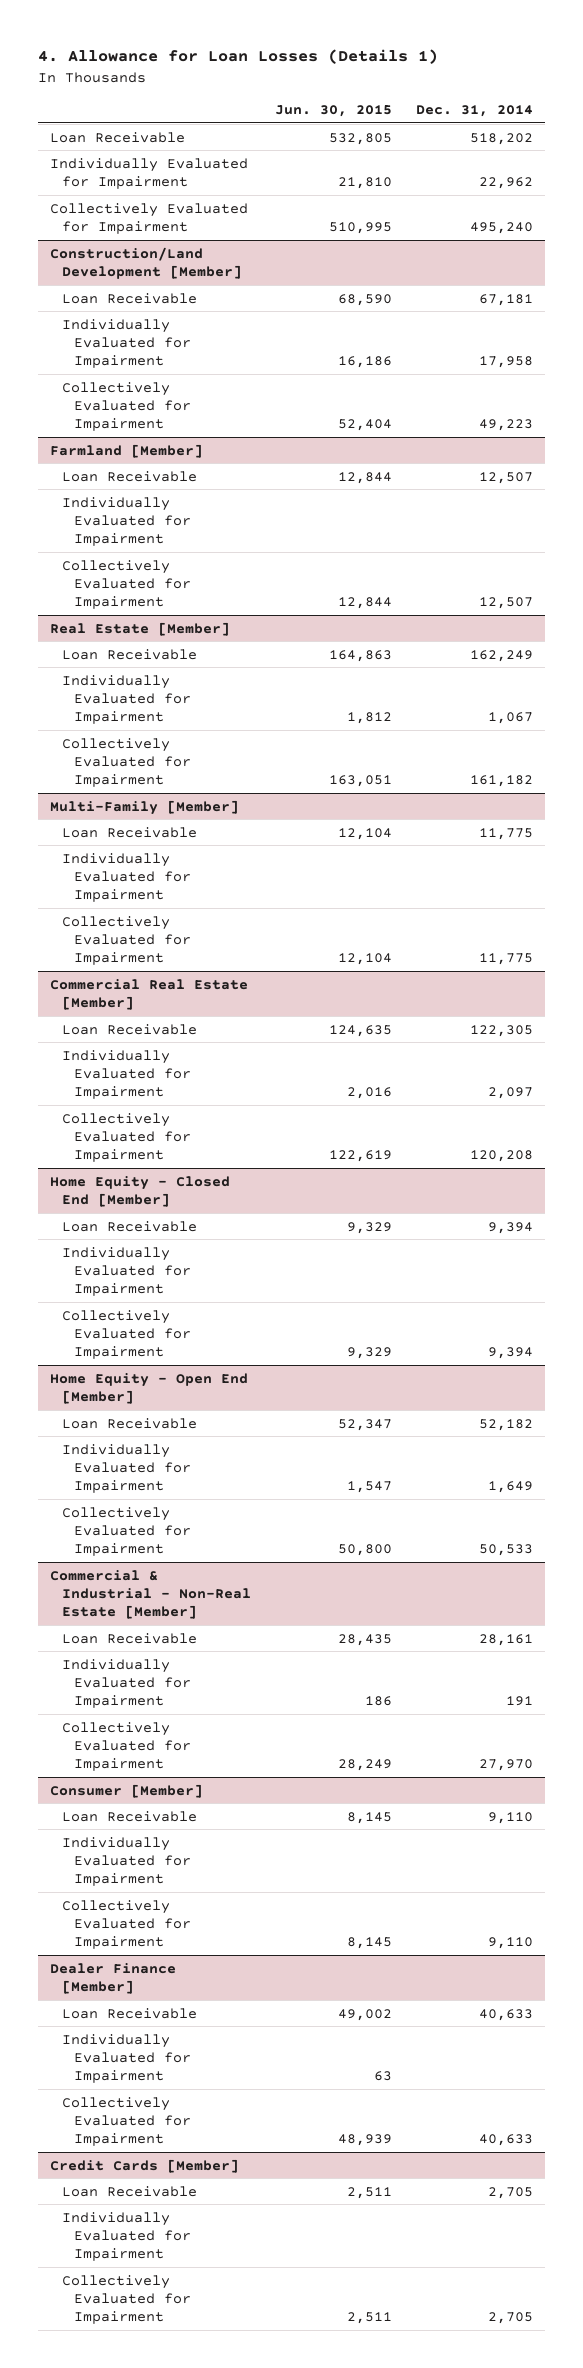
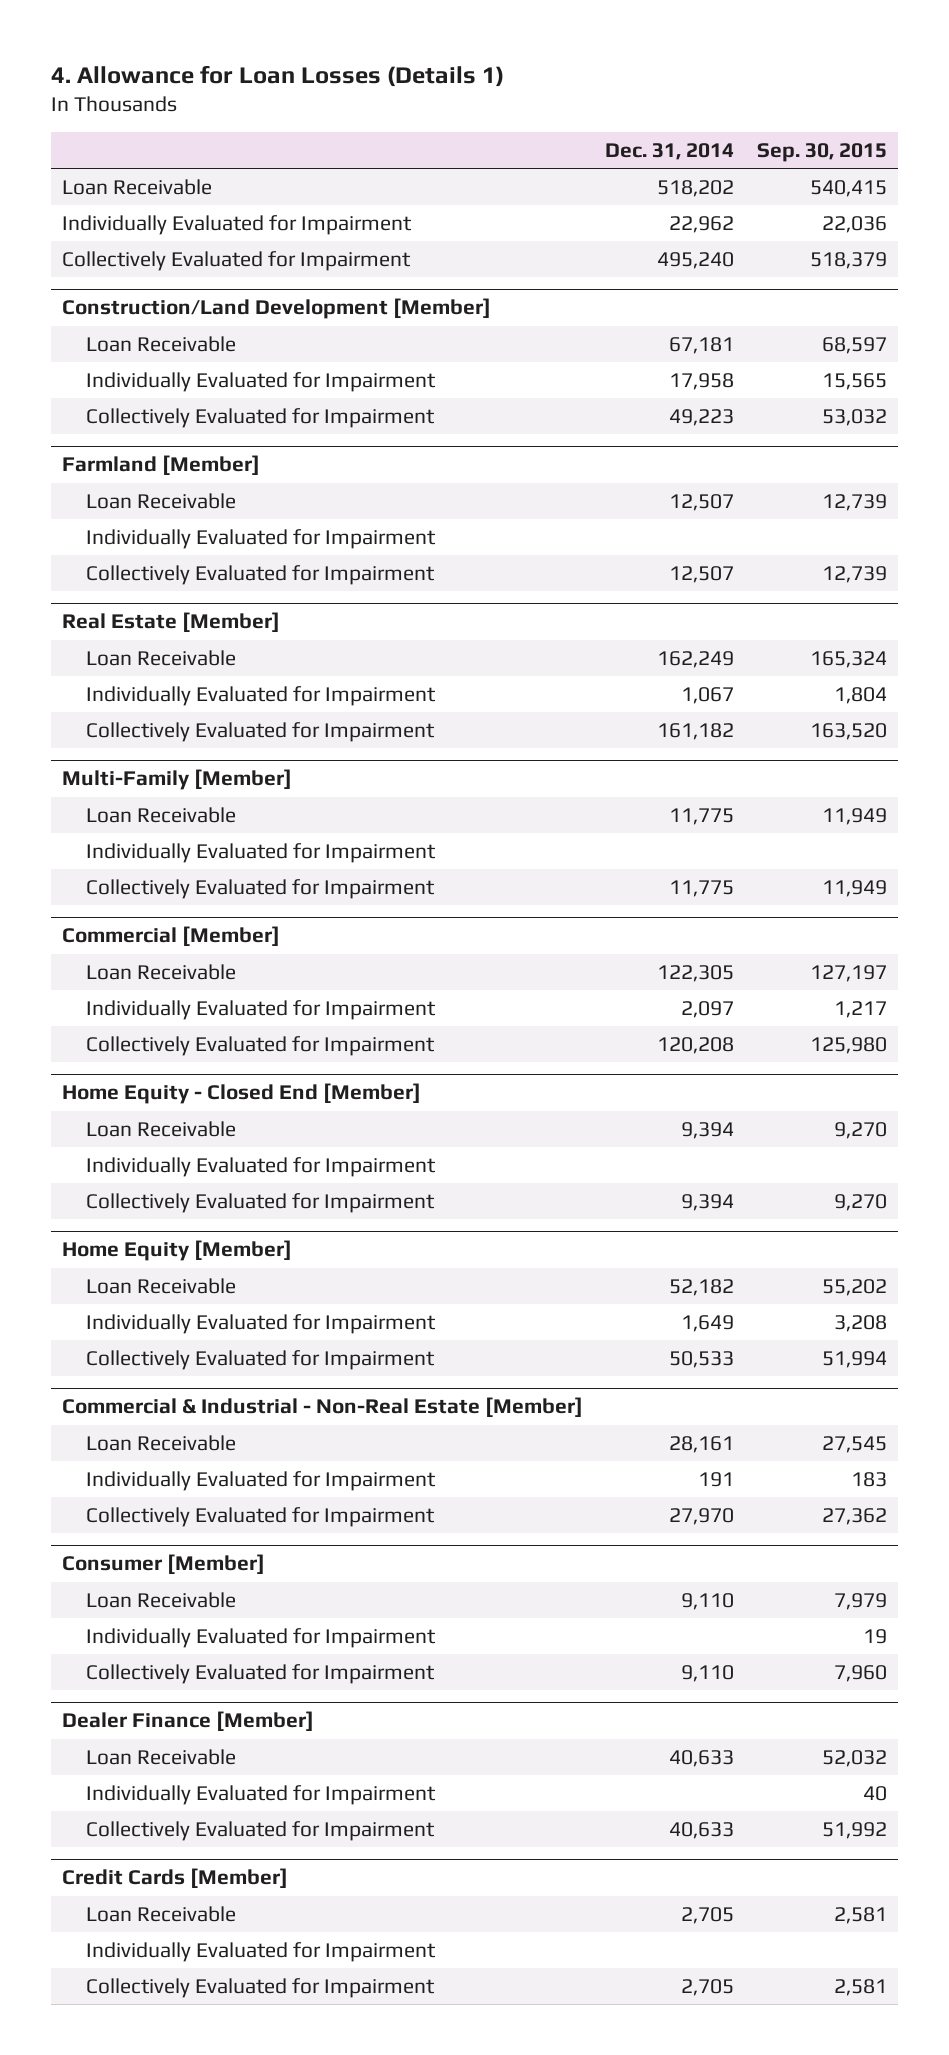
[275,105,393,118] Jun. 30, 2015 -> none
none -> [756,142,887,162] Sep. 30, 2015
[50,978,249,1010] Commercial Real Estate [Member] -> [62,926,281,947] Commercial [Member]
[50,1372,249,1404] Home Equity - Open End [Member] -> [62,1240,293,1262] Home Equity [Member]

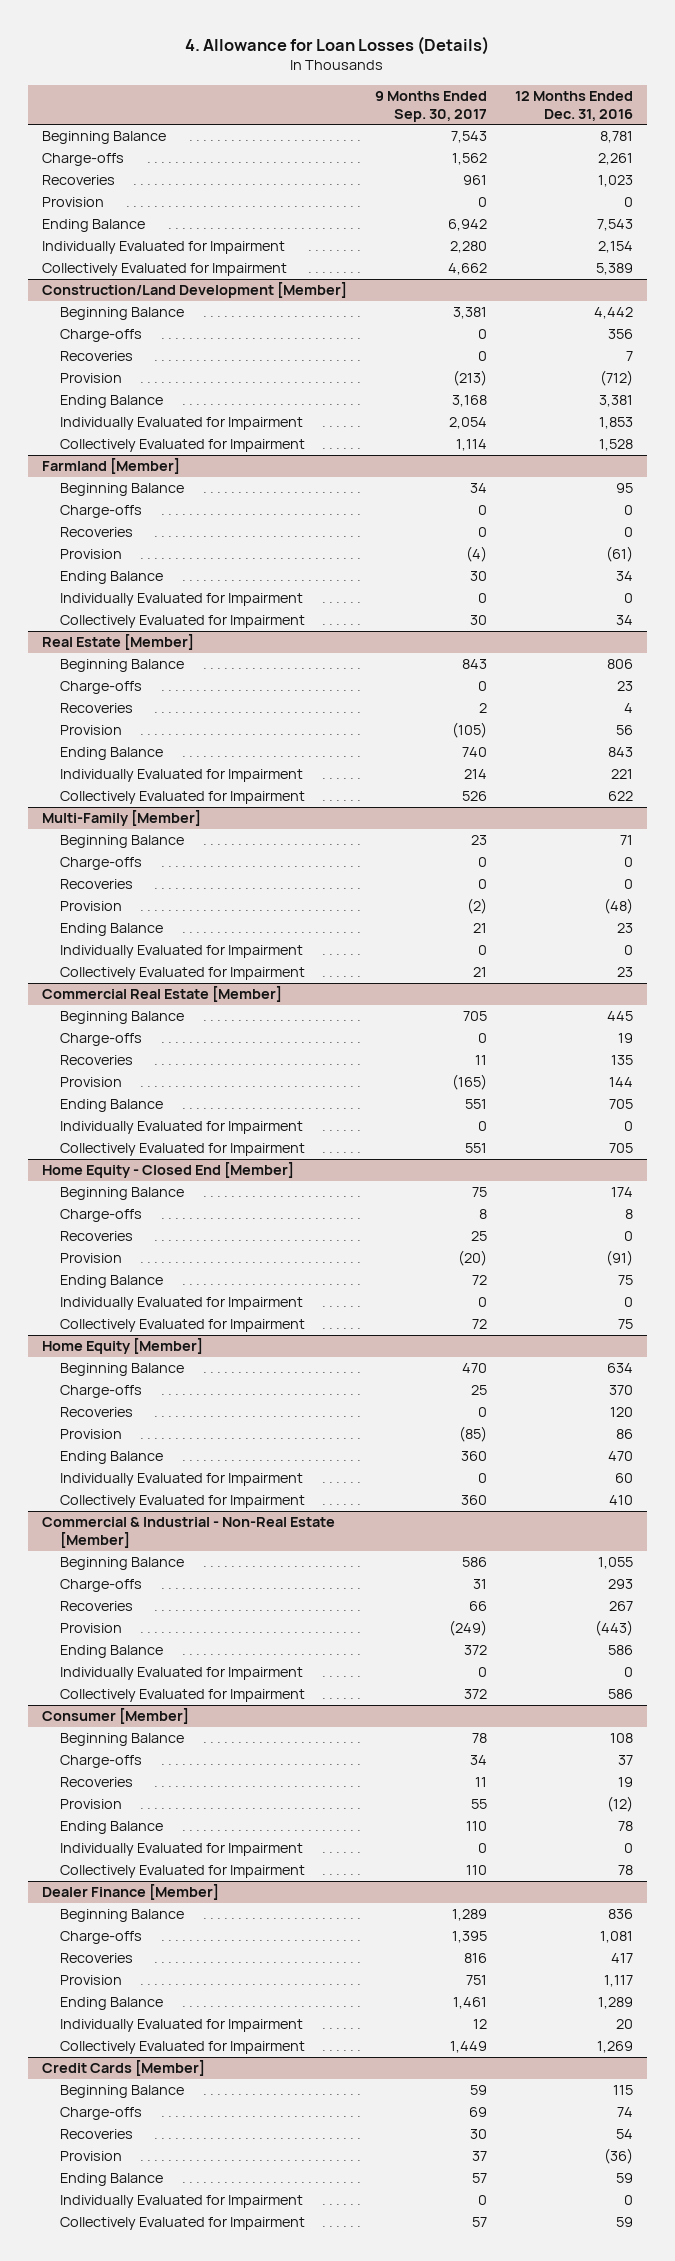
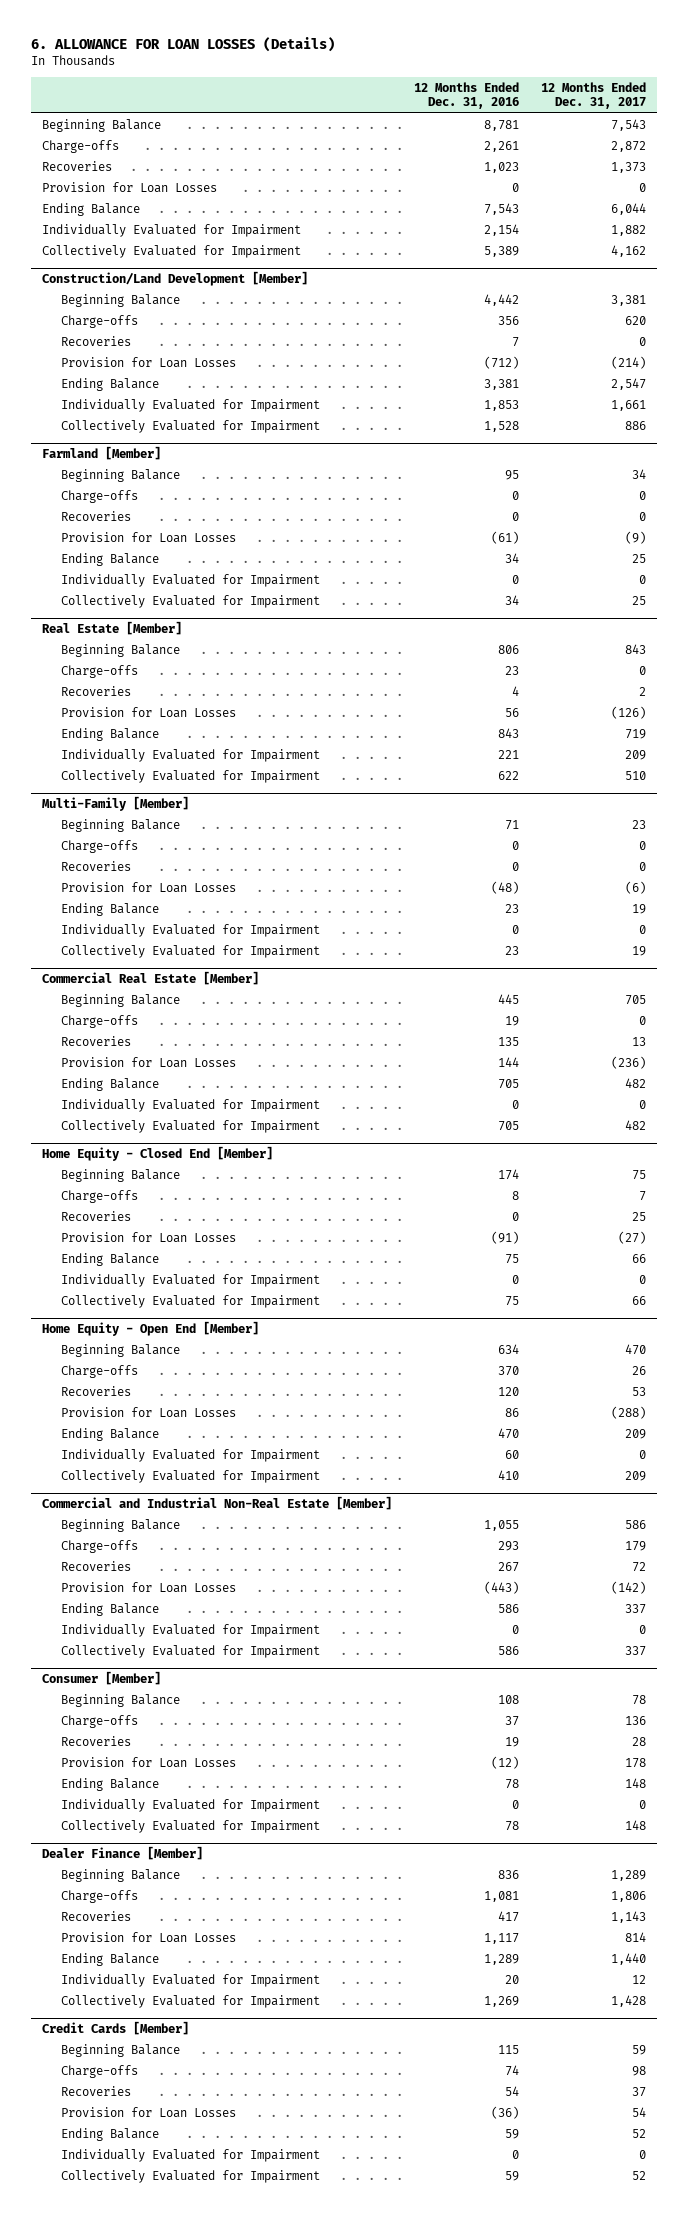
[185,35,490,55] 4. Allowance for Loan Losses (Details) -> [30,37,335,53] 6. ALLOWANCE FOR LOAN LOSSES (Details)
[374,91,487,122] 9 Months Ended Sep. 30, 2017 -> none
none -> [541,81,647,110] 12 Months Ended Dec. 31, 2017
[42,197,105,208] Provision -> [41,181,217,193] Provision for Loan Losses
[59,373,122,384] Provision -> [60,356,236,368] Provision for Loan Losses
[59,549,122,560] Provision -> [60,531,236,543] Provision for Loan Losses
[59,725,122,736] Provision -> [60,706,236,718] Provision for Loan Losses
[59,901,122,912] Provision -> [60,881,236,893] Provision for Loan Losses
[59,1077,122,1088] Provision -> [60,1056,236,1068] Provision for Loan Losses
[59,1253,122,1264] Provision -> [60,1231,236,1243] Provision for Loan Losses
[42,1338,204,1355] Home Equity [Member] -> [41,1320,259,1336] Home Equity - Open End [Member]
[59,1429,122,1440] Provision -> [60,1406,236,1418] Provision for Loan Losses
[42,1517,336,1548] Commercial & Industrial - Non-Real Estate [Member] -> [41,1495,392,1510] Commercial and Industrial Non-Real Estate [Member]
[59,1623,122,1634] Provision -> [60,1581,236,1593] Provision for Loan Losses
[59,1799,122,1810] Provision -> [60,1756,236,1768] Provision for Loan Losses
[59,1975,122,1986] Provision -> [60,1931,236,1943] Provision for Loan Losses
[59,2151,122,2162] Provision -> [60,2106,236,2118] Provision for Loan Losses

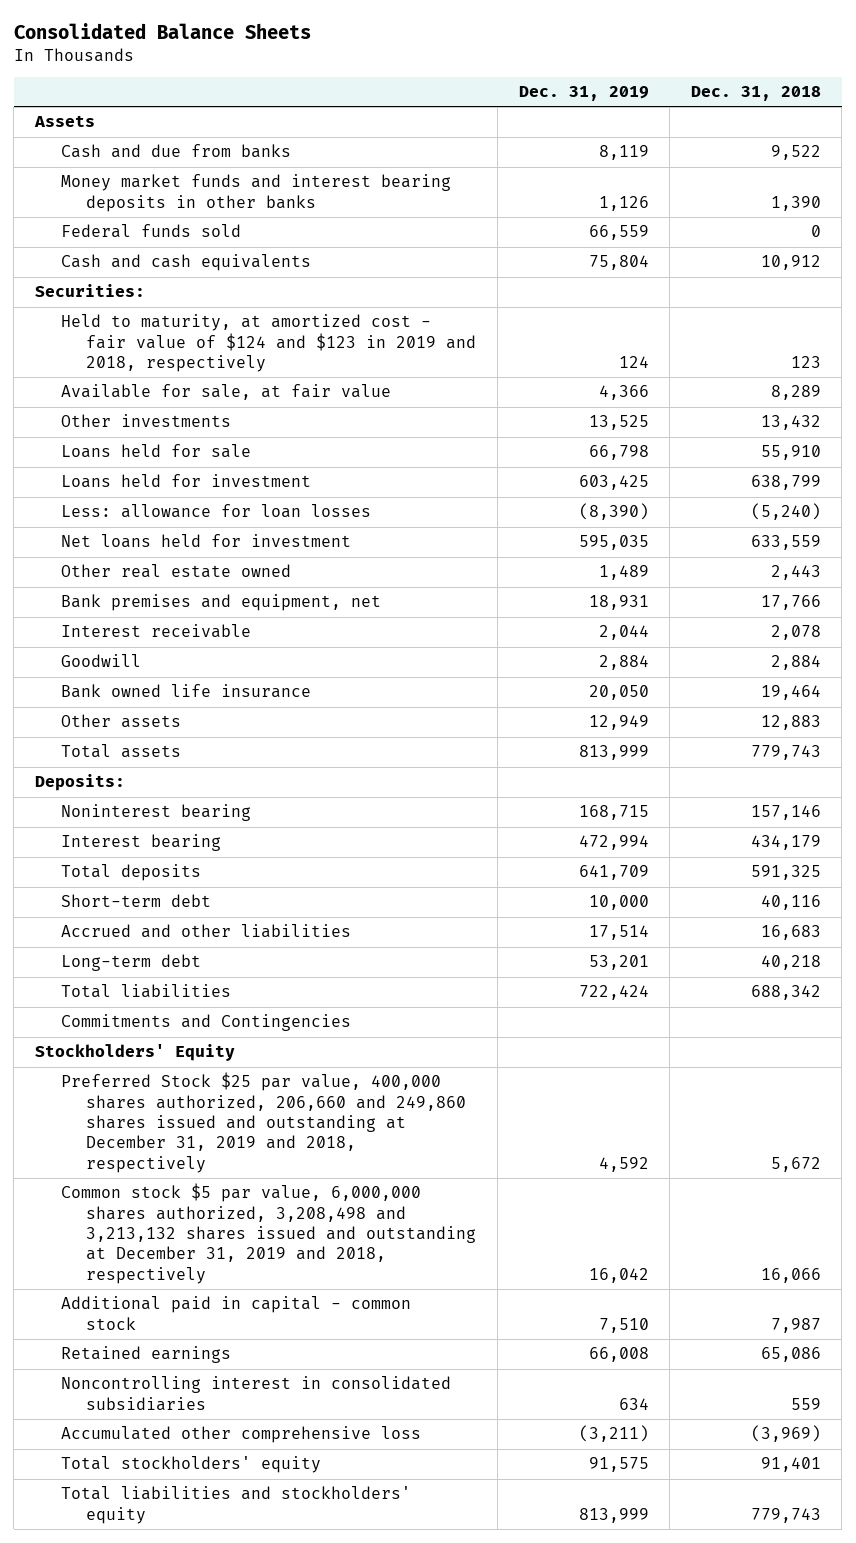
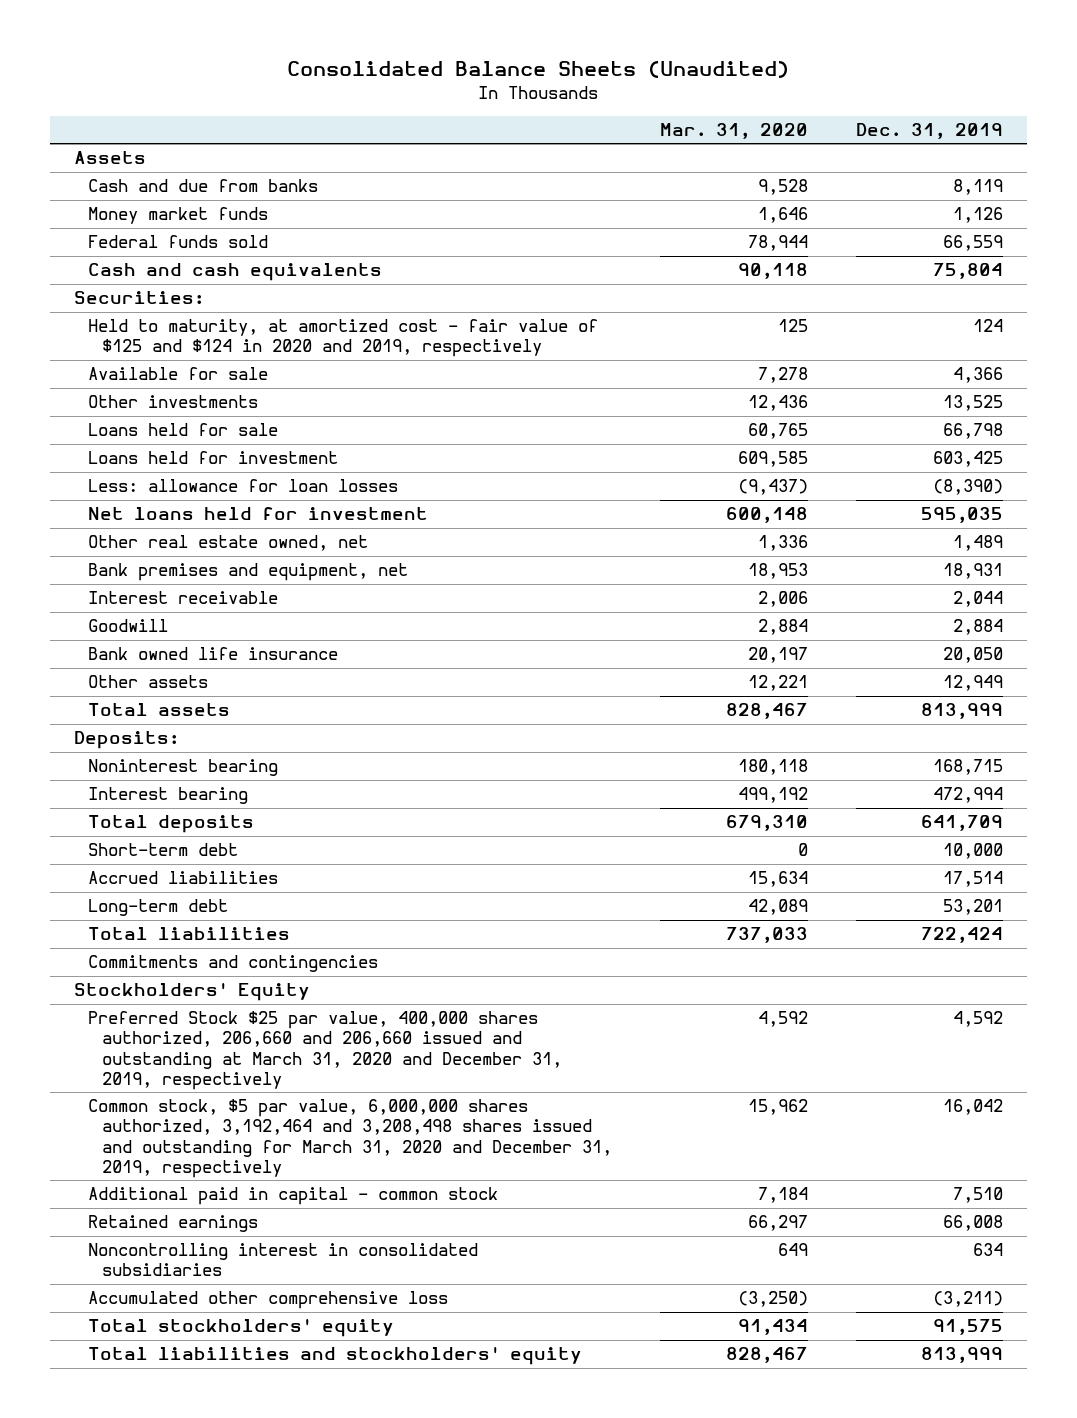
[13,22,311,39] Consolidated Balance Sheets -> [287,60,790,78] Consolidated Balance Sheets (Unaudited)
[690,86,821,102] Dec. 31, 2018 -> none
none -> [660,123,809,140] Mar. 31, 2020
[60,174,451,212] Money market funds and interest bearing deposits in other banks -> [88,207,269,225] Money market funds
[60,314,477,373] Held to maturity, at amortized cost - fair value of $124 and $123 in 2019 and 2018, respectively -> [88,319,599,358] Held to maturity, at amortized cost - fair value of $125 and $124 in 2020 and 2019, respectively
[60,384,391,401] Available for sale, at fair value -> [88,367,269,381] Available for sale
[60,564,291,579] Other real estate owned -> [88,535,369,552] Other real estate owned, net
[60,924,351,939] Accrued and other liabilities -> [88,871,279,885] Accrued liabilities
[60,1014,351,1032] Commitments and Contingencies -> [88,955,379,973] Commitments and contingencies
[60,1072,467,1173] Preferred Stock $25 par value, 400,000 shares authorized, 206,660 and 249,860 shares issued and outstanding at December 31, 2019 and 2018, respectively -> [88,1011,563,1090] Preferred Stock $25 par value, 400,000 shares authorized, 206,660 and 206,660 issued and outstanding at March 31, 2020 and December 31, 2019, respectively
[60,1183,477,1284] Common stock $5 par value, 6,000,000 shares authorized, 3,208,498 and 3,213,132 shares issued and outstanding at December 31, 2019 and 2018, respectively -> [88,1099,613,1178] Common stock, $5 par value, 6,000,000 shares authorized, 3,192,464 and 3,208,498 shares issued and outstanding for March 31, 2020 and December 31, 2019, respectively

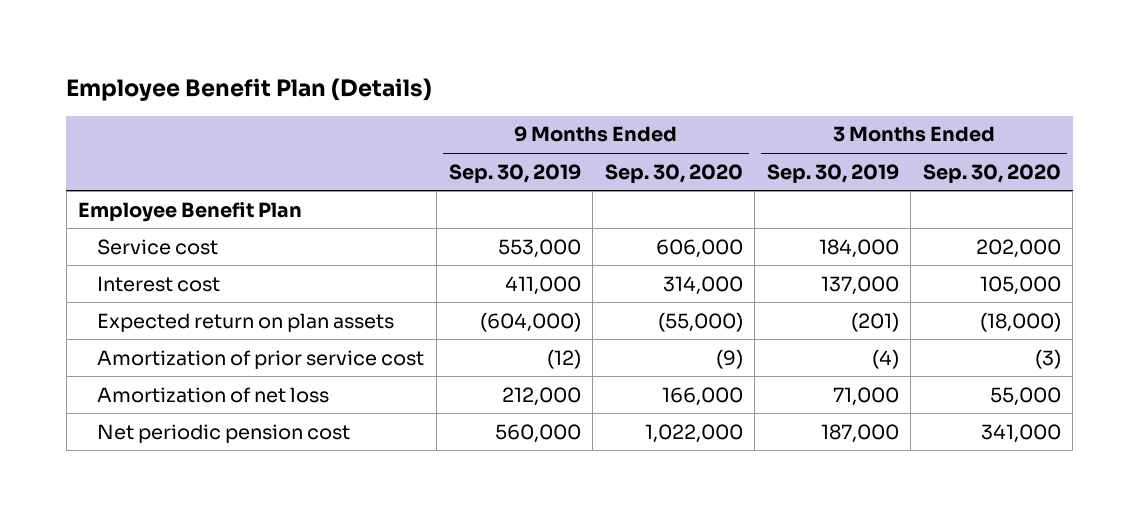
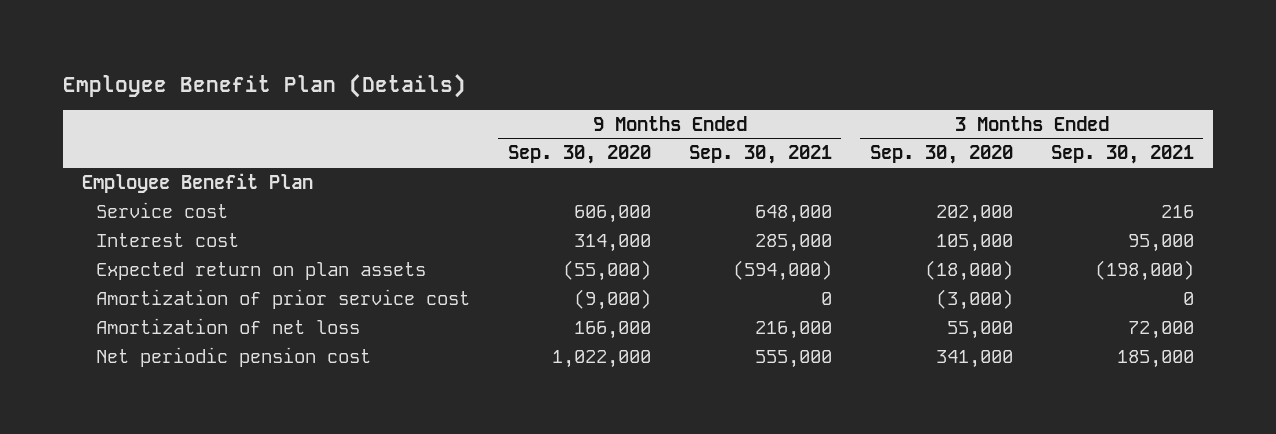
[448,163,581,183] Sep. 30, 2019 -> none
[766,163,899,183] Sep. 30, 2019 -> none
none -> [688,145,832,165] Sep. 30, 2021
none -> [1050,145,1194,165] Sep. 30, 2021
[715,348,743,369] (9) -> [573,288,651,310] (9,000)
[1034,348,1061,369] (3) -> [935,288,1013,310] (3,000)

